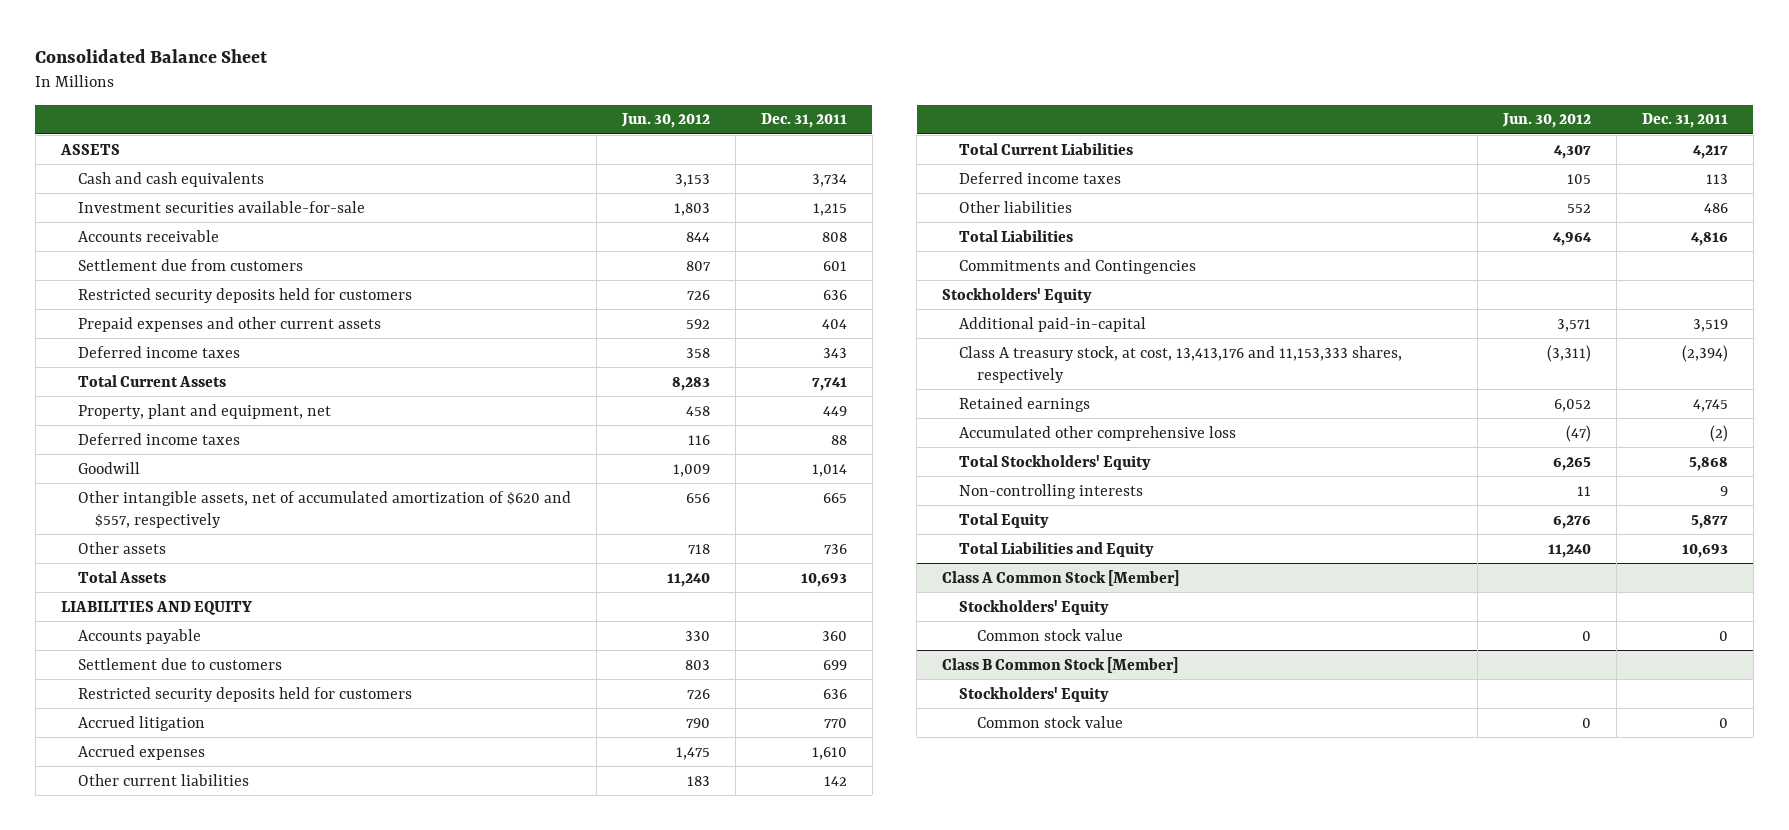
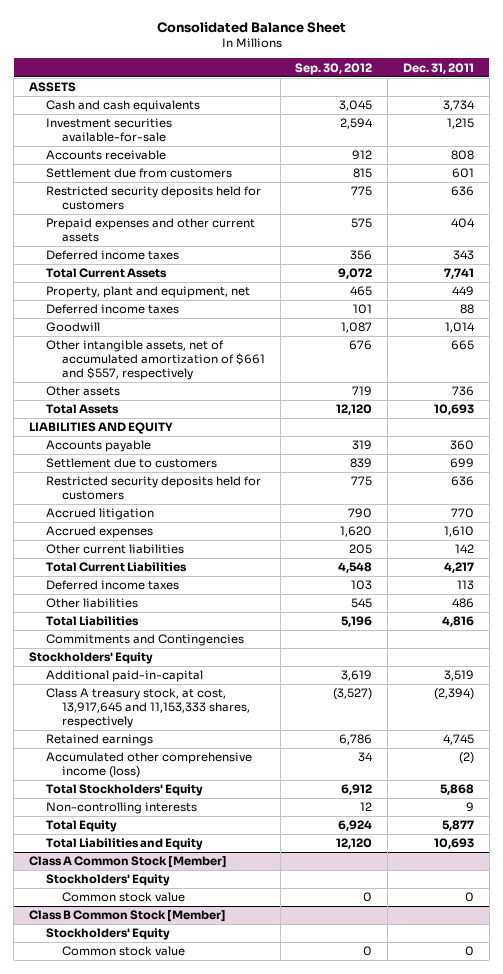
[620,113,710,129] Jun. 30, 2012 -> none
none -> [295,62,373,75] Sep. 30, 2012
[77,490,571,528] Other intangible assets, net of accumulated amortization of $620 and $557, respectively -> [45,340,266,381] Other intangible assets, net of accumulated amortization of $661 and $557, respectively
[959,345,1403,383] Class A treasury stock, at cost, 13,413,176 and 11,153,333 shares, respectively -> [45,688,251,729] Class A treasury stock, at cost, 13,917,645 and 11,153,333 shares, respectively
[959,425,1237,441] Accumulated other comprehensive loss -> [45,752,252,779] Accumulated other comprehensive income (loss)

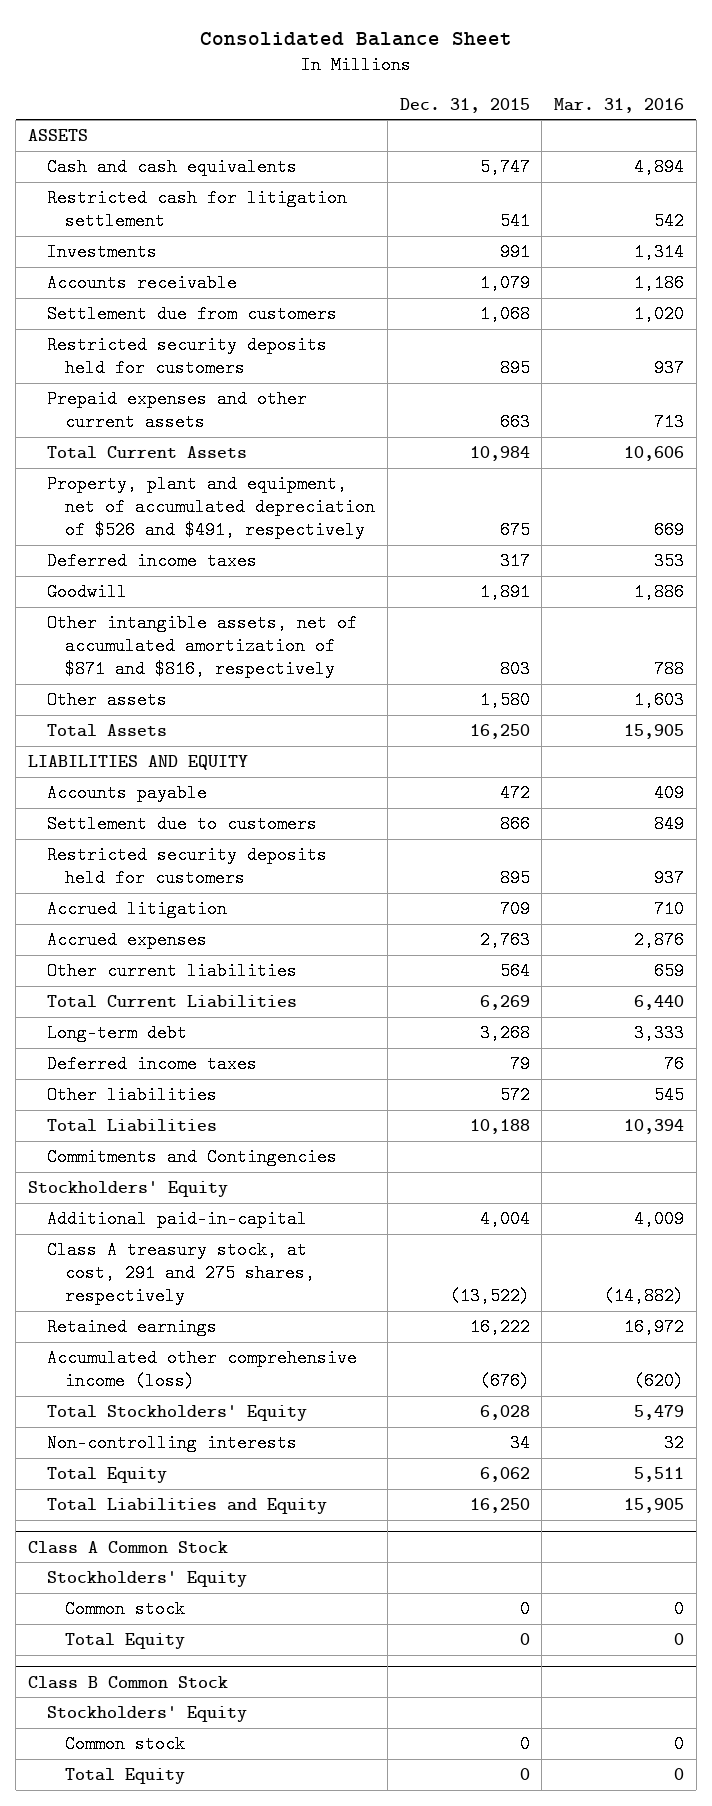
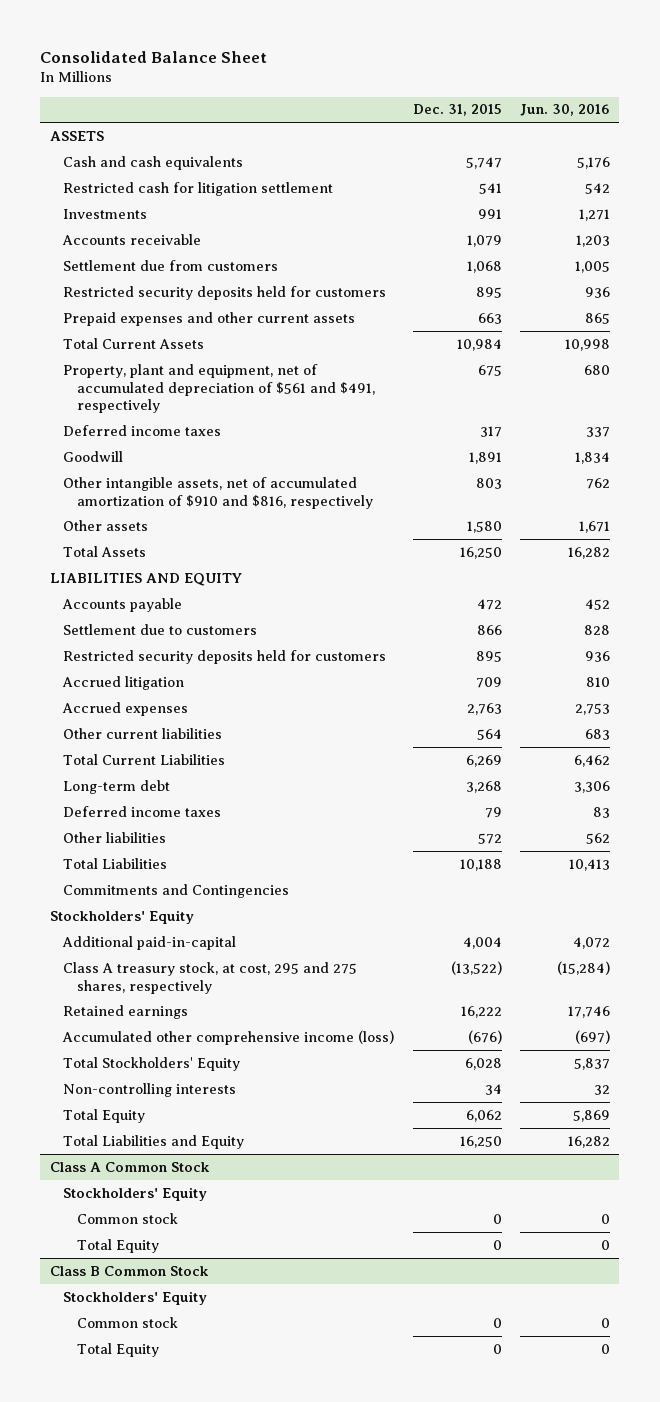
[554,97,685,113] Mar. 31, 2016 -> none
none -> [520,104,611,117] Jun. 30, 2016
[46,474,376,540] Property, plant and equipment, net of accumulated depreciation of $526 and $491, respectively -> [63,363,375,414] Property, plant and equipment, net of accumulated depreciation of $561 and $491, respectively
[46,613,357,679] Other intangible assets, net of accumulated amortization of $871 and $816, respectively -> [63,476,373,509] Other intangible assets, net of accumulated amortization of $910 and $816, respectively
[46,1240,316,1306] Class A treasury stock, at cost, 291 and 275 shares, respectively -> [63,961,358,994] Class A treasury stock, at cost, 295 and 275 shares, respectively

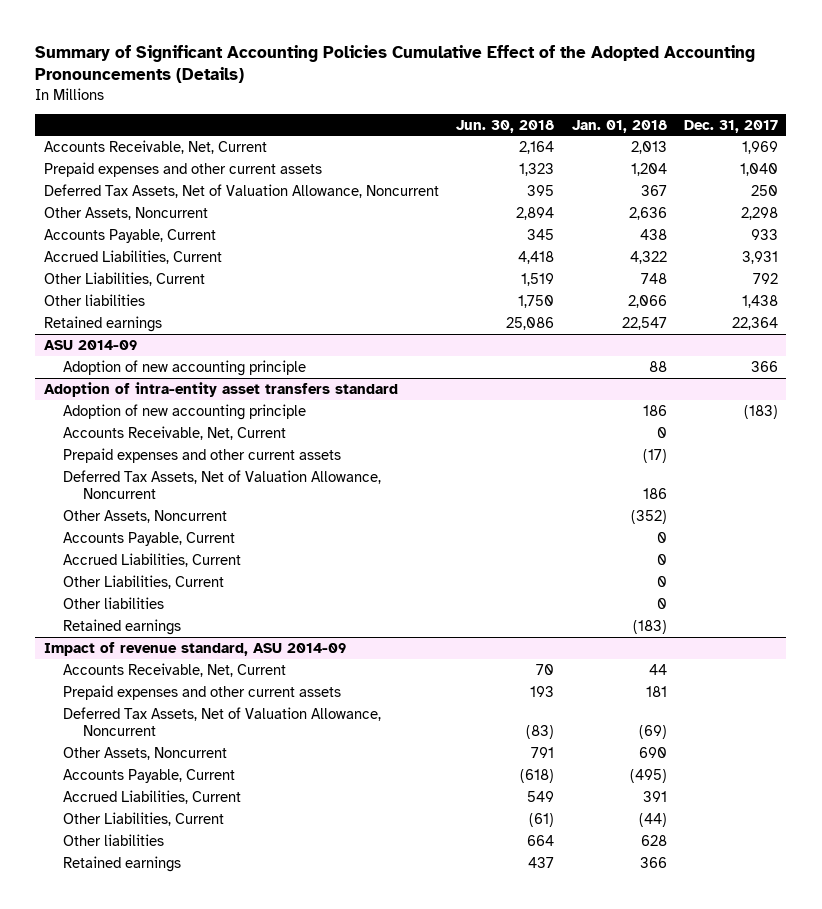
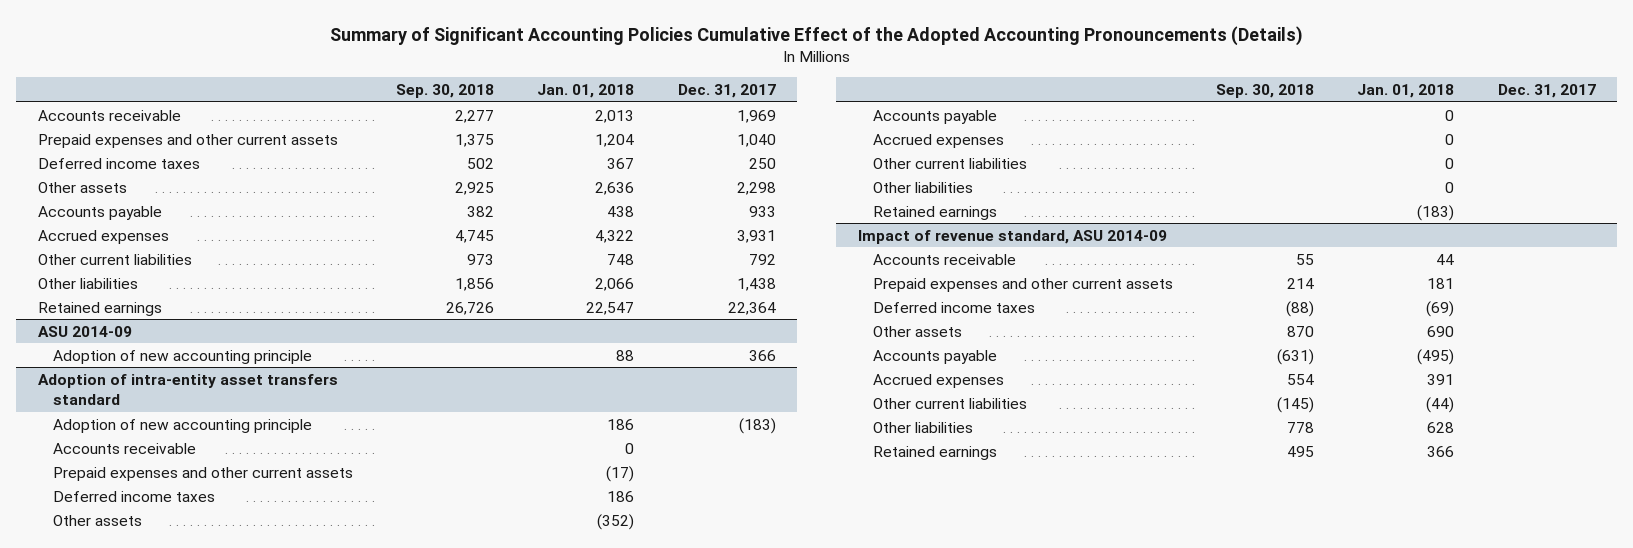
[456,119,555,133] Jun. 30, 2018 -> none
none -> [396,84,495,99] Sep. 30, 2018
[44,139,268,154] Accounts Receivable, Net, Current -> [37,109,181,121] Accounts receivable
[44,183,440,198] Deferred Tax Assets, Net of Valuation Allowance, Noncurrent -> [37,157,200,169] Deferred income taxes
[44,206,209,220] Other Assets, Noncurrent -> [37,181,127,193] Other assets
[44,228,217,243] Accounts Payable, Current -> [37,205,162,220] Accounts payable
[44,249,223,264] Accrued Liabilities, Current -> [37,229,169,244] Accrued expenses
[44,271,206,286] Other Liabilities, Current -> [37,253,192,265] Other current liabilities
[63,425,287,440] Accounts Receivable, Net, Current -> [53,442,197,454] Accounts receivable
[63,469,382,500] Deferred Tax Assets, Net of Valuation Allowance, Noncurrent -> [53,490,216,502] Deferred income taxes
[63,509,228,523] Other Assets, Noncurrent -> [53,514,143,526] Other assets
[63,531,236,546] Accounts Payable, Current -> [873,109,998,124] Accounts payable
[63,552,242,567] Accrued Liabilities, Current -> [873,133,1005,148] Accrued expenses
[63,574,225,589] Other Liabilities, Current -> [873,157,1028,169] Other current liabilities
[63,662,287,677] Accounts Receivable, Net, Current -> [873,253,1017,265] Accounts receivable
[63,706,382,737] Deferred Tax Assets, Net of Valuation Allowance, Noncurrent -> [873,301,1036,313] Deferred income taxes
[63,746,228,760] Other Assets, Noncurrent -> [873,325,963,337] Other assets
[63,768,236,783] Accounts Payable, Current -> [873,349,998,364] Accounts payable
[63,789,242,804] Accrued Liabilities, Current -> [873,373,1005,388] Accrued expenses
[63,811,225,826] Other Liabilities, Current -> [873,397,1028,409] Other current liabilities

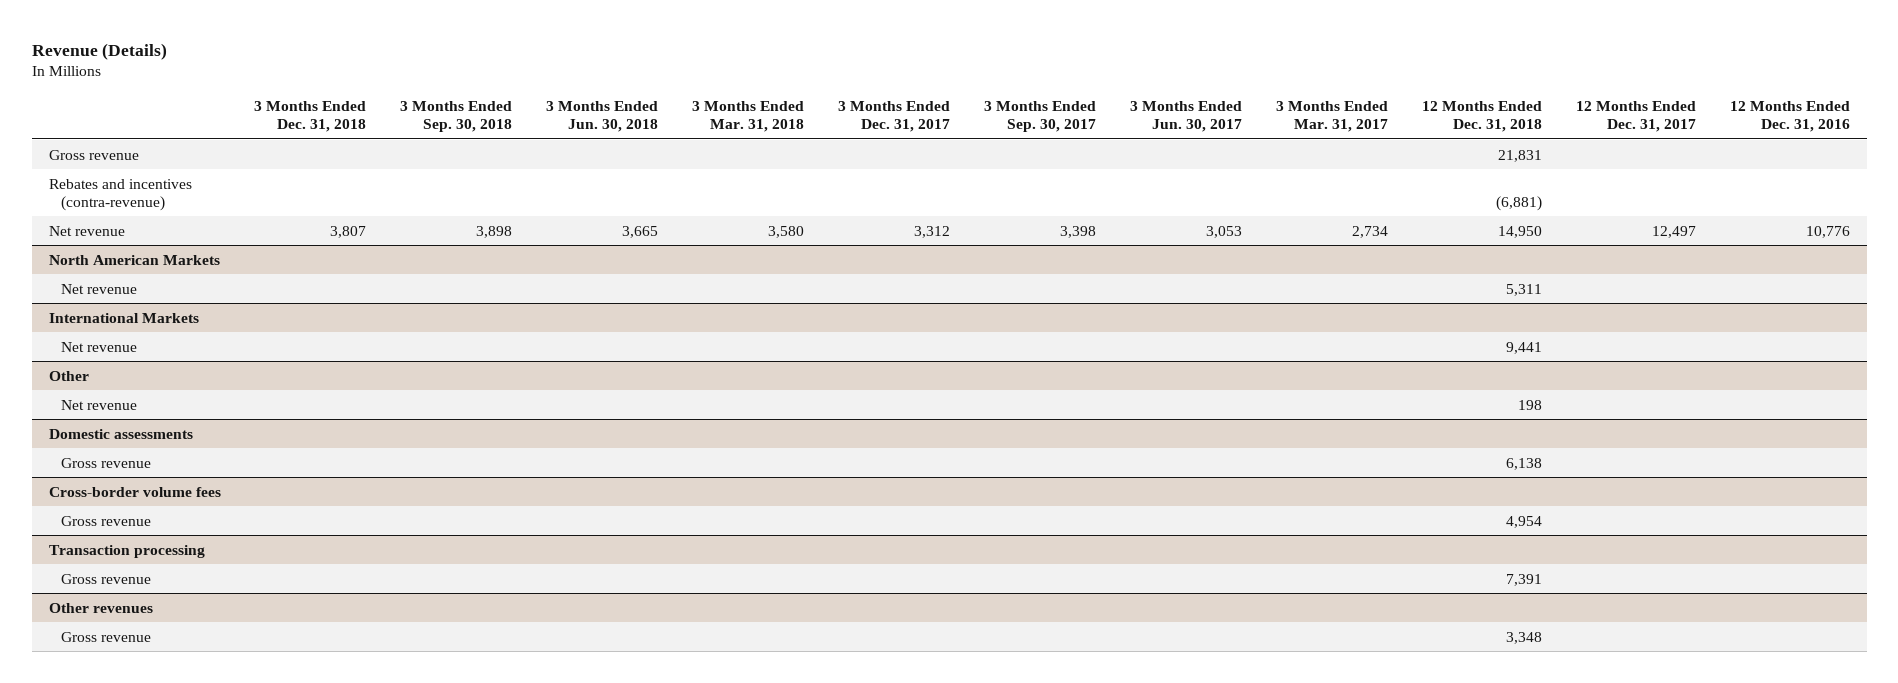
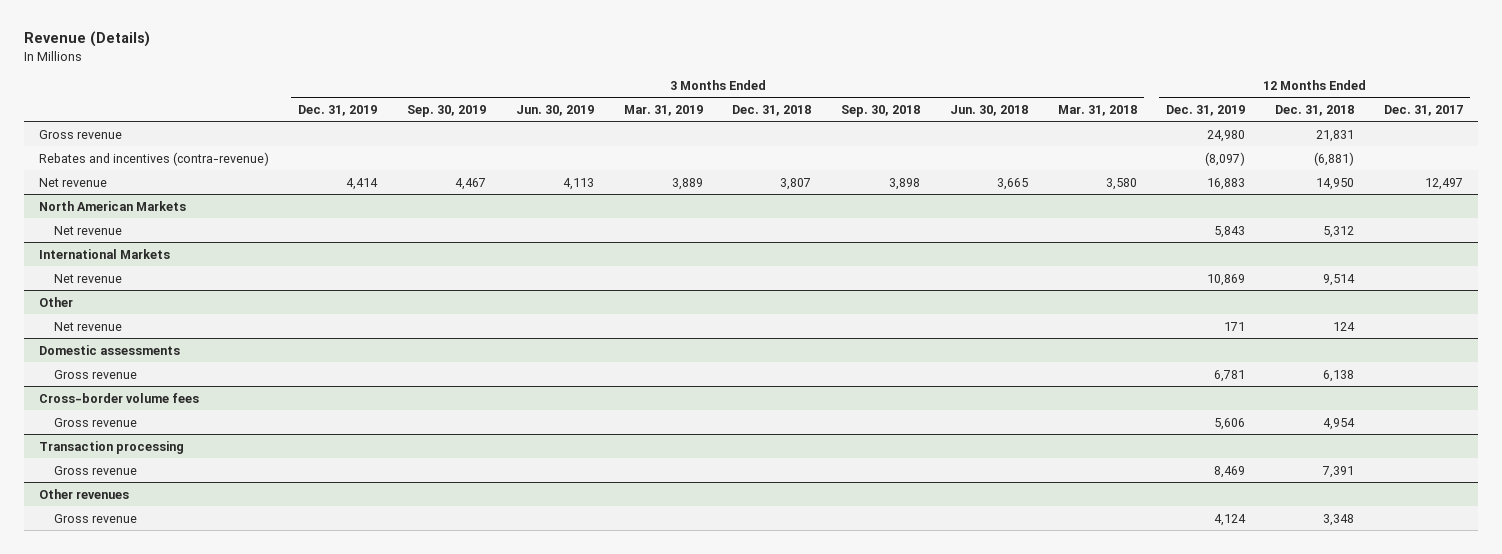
[838,101,951,133] 3 Months Ended Dec. 31, 2017 -> none
[984,101,1097,133] 3 Months Ended Sep. 30, 2017 -> none
[1130,101,1243,133] 3 Months Ended Jun. 30, 2017 -> none
[1275,101,1388,133] 3 Months Ended Mar. 31, 2017 -> none
[1729,101,1850,133] 12 Months Ended Dec. 31, 2016 -> none
none -> [298,104,378,116] Dec. 31, 2019
none -> [407,104,487,117] Sep. 30, 2019
none -> [515,104,594,116] Jun. 30, 2019
none -> [623,104,703,116] Mar. 31, 2019
none -> [1166,104,1246,116] Dec. 31, 2019
[1505,283,1542,296] 5,311 -> [1323,225,1355,238] 5,312
[1505,341,1542,354] 9,441 -> [1323,273,1356,286] 9,514
[1517,399,1542,410] 198 -> [1333,321,1356,331] 124

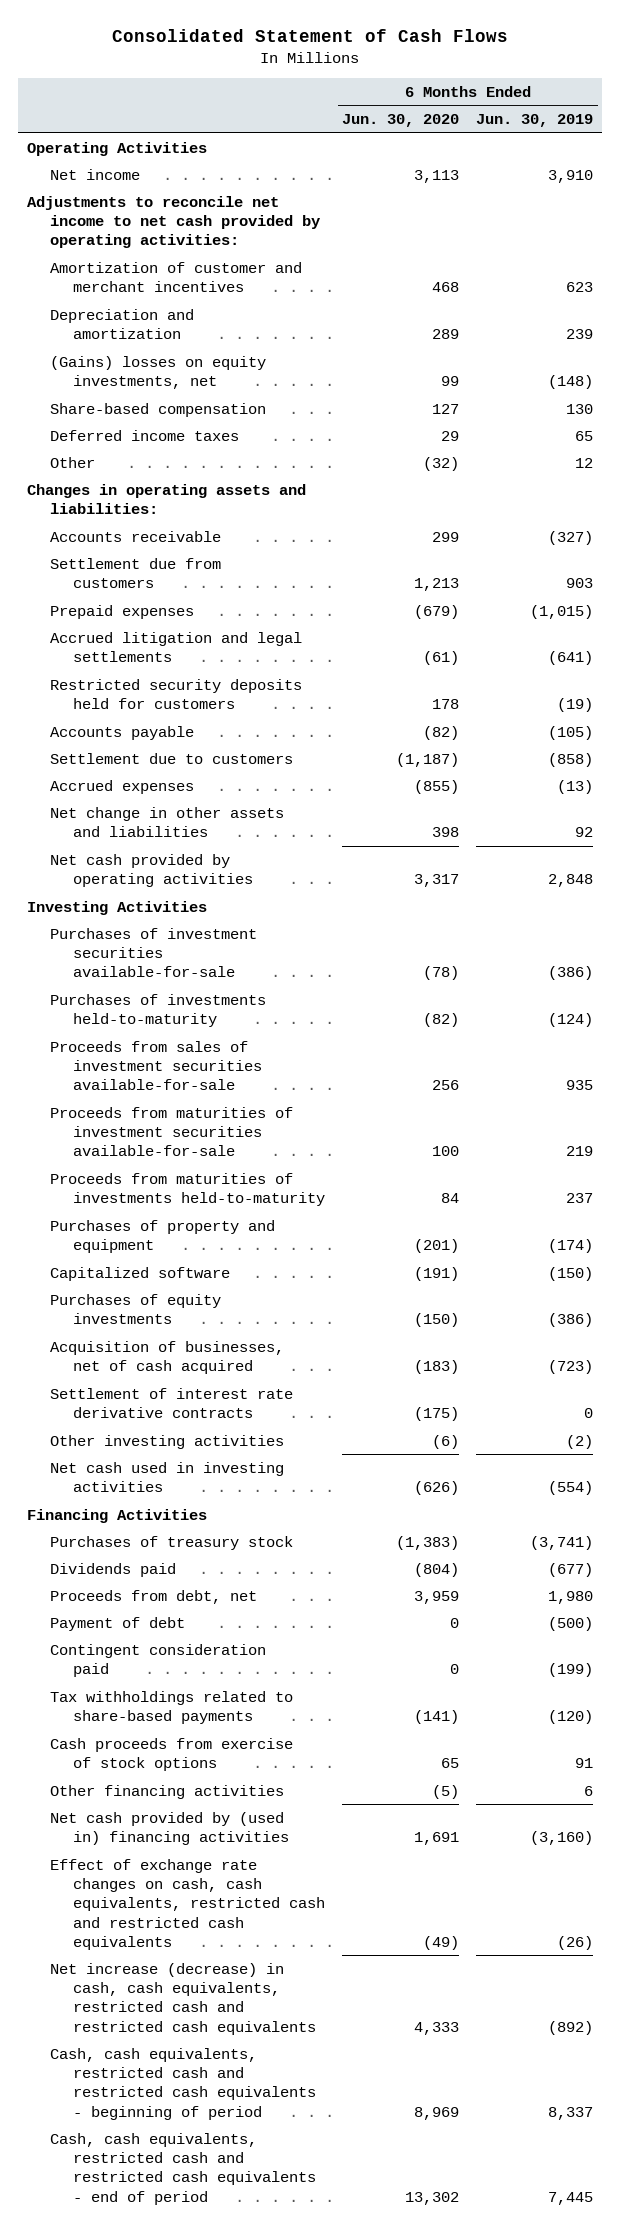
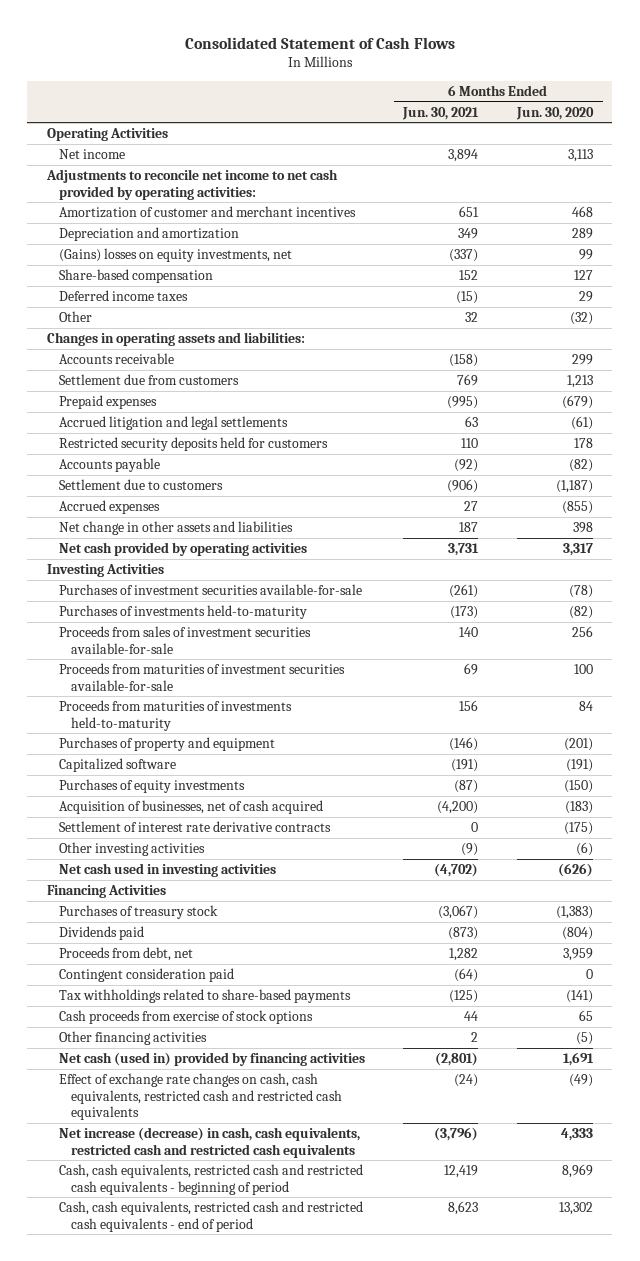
[476,114,594,128] Jun. 30, 2019 -> none
none -> [402,106,480,120] Jun. 30, 2021
[50,1616,186,1631] Payment of debt -> none
[50,1811,290,1846] Net cash provided by (used in) financing activities -> [59,1052,366,1067] Net cash (used in) provided by financing activities

